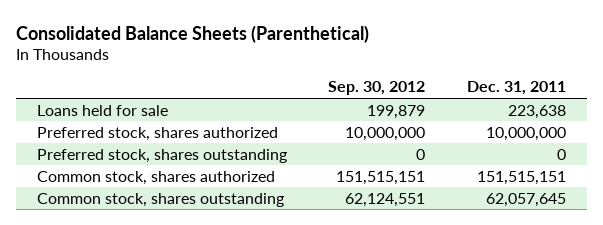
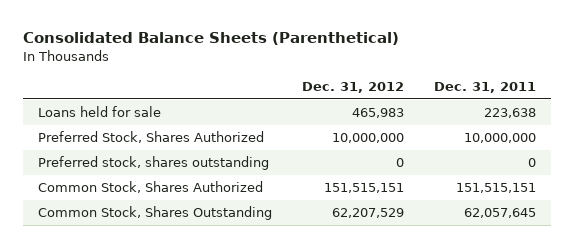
[328,81,426,96] Sep. 30, 2012 -> none
none -> [302,82,405,94] Dec. 31, 2012
[36,126,278,141] Preferred stock, shares authorized -> [38,131,265,144] Preferred Stock, Shares Authorized
[36,170,275,185] Common stock, shares authorized -> [38,181,264,194] Common Stock, Shares Authorized
[36,192,284,207] Common stock, shares outstanding -> [38,206,273,221] Common Stock, Shares Outstanding

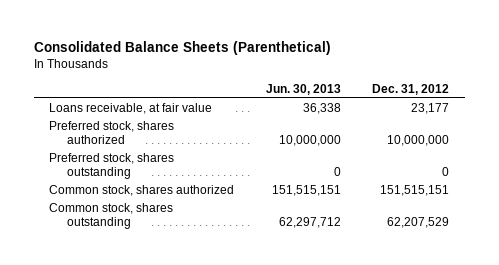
[434,82,537,94] Dec. 31, 2011 -> none
none -> [265,83,341,95] Jun. 30, 2013
[38,106,162,118] Loans held for sale -> none
none -> [49,103,213,115] Loans receivable, at fair value
[38,131,265,144] Preferred Stock, Shares Authorized -> [49,121,175,145] Preferred stock, shares authorized
[38,181,264,194] Common Stock, Shares Authorized -> [49,185,235,197] Common stock, shares authorized
[38,206,273,221] Common Stock, Shares Outstanding -> [49,203,174,230] Common stock, shares outstanding

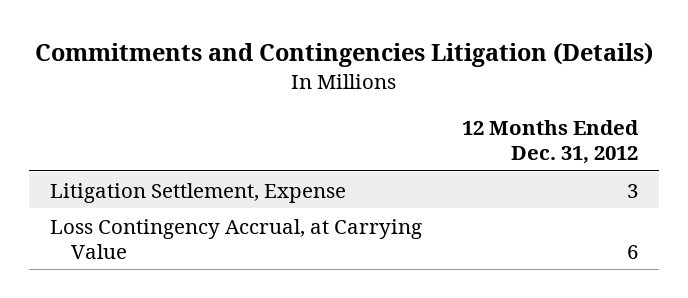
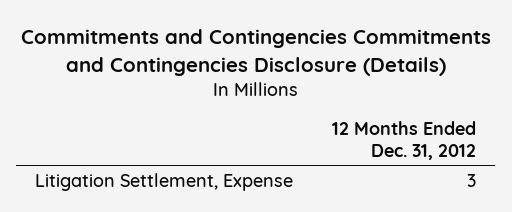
[34,41,653,67] Commitments and Contingencies Litigation (Details) -> [20,28,491,76] Commitments and Contingencies Commitments and Contingencies Disclosure (Details)
[49,218,422,259] Loss Contingency Accrual, at Carrying Value -> none

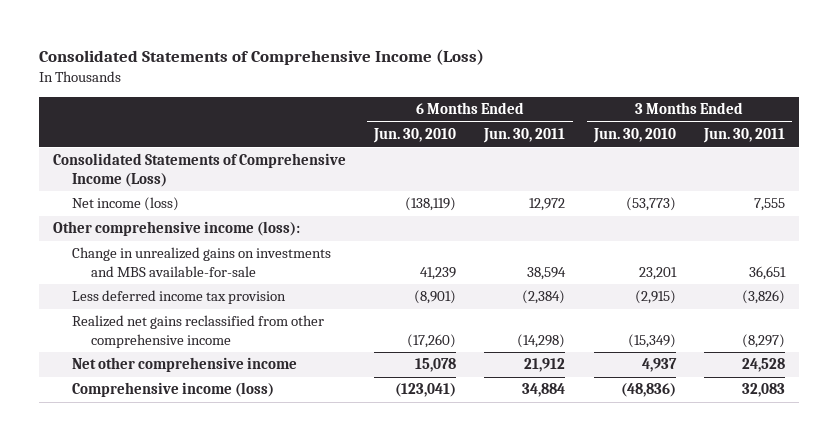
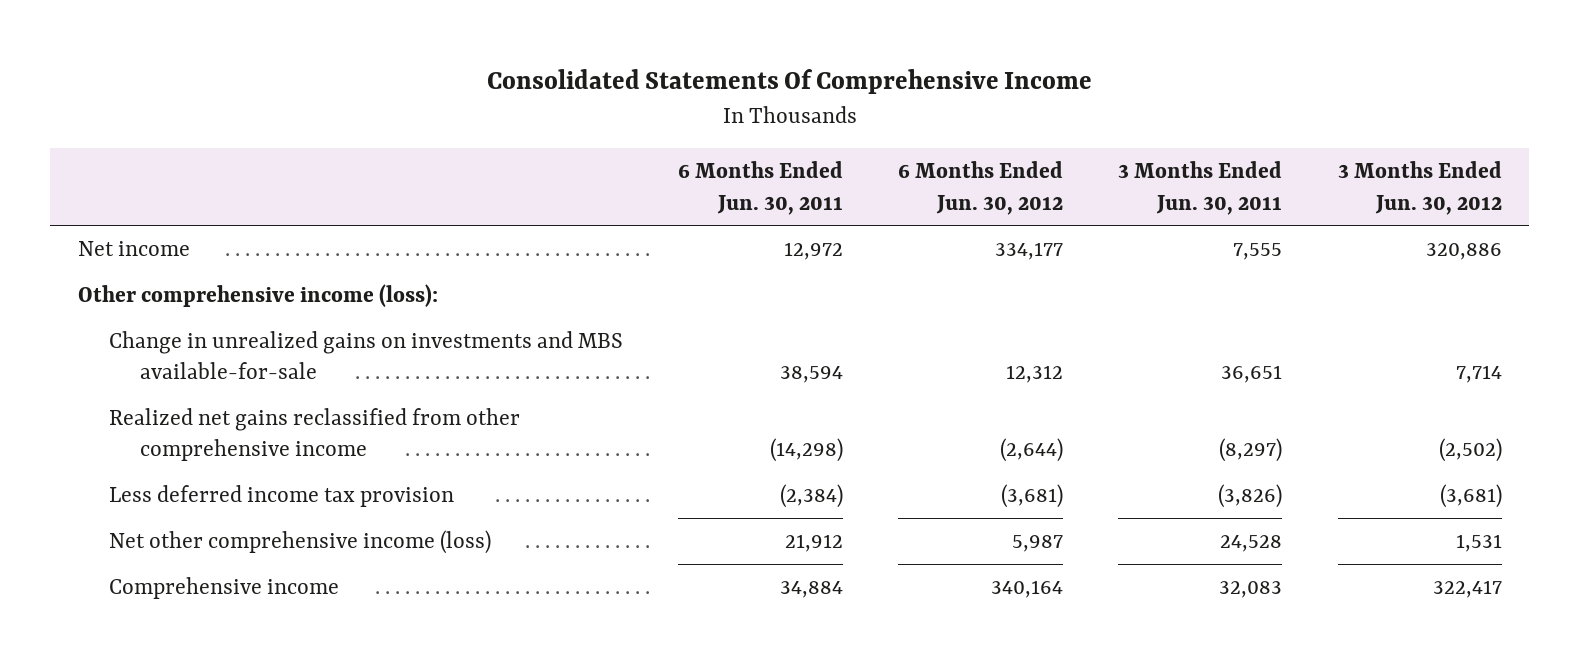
[38,48,484,65] Consolidated Statements of Comprehensive Income (Loss) -> [486,68,1092,94] Consolidated Statements Of Comprehensive Income
[373,128,457,144] Jun. 30, 2010 -> none
[592,128,676,144] Jun. 30, 2010 -> none
none -> [898,161,1064,215] 6 Months Ended Jun. 30, 2012
none -> [1337,161,1502,215] 3 Months Ended Jun. 30, 2012
[53,153,347,187] Consolidated Statements of Comprehensive Income (Loss) -> none
[72,197,180,212] Net income (loss) -> [77,241,190,257] Net income
[72,290,287,305] Less deferred income tax provision -> [108,485,454,508] Less deferred income tax provision
[72,357,298,373] Net other comprehensive income -> [108,530,491,555] Net other comprehensive income (loss)
[72,382,275,398] Comprehensive income (loss) -> [108,577,339,600] Comprehensive income

